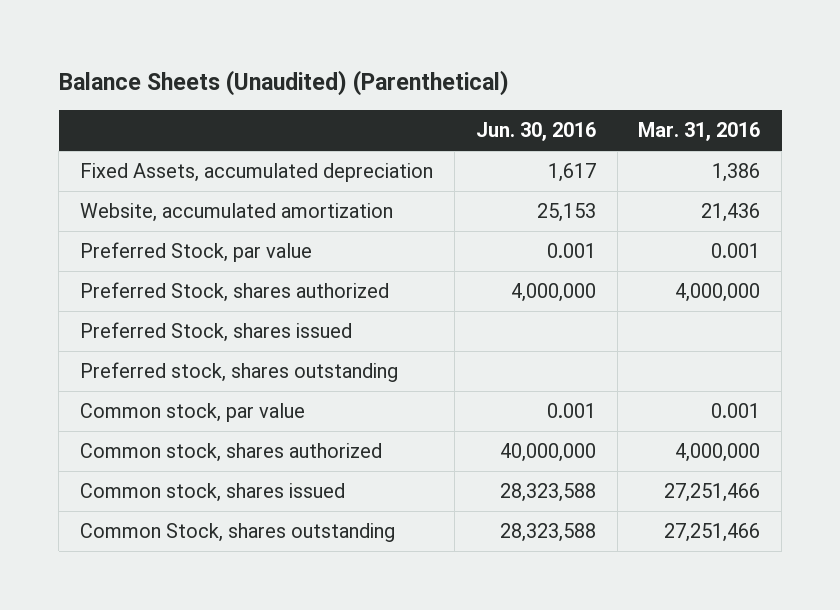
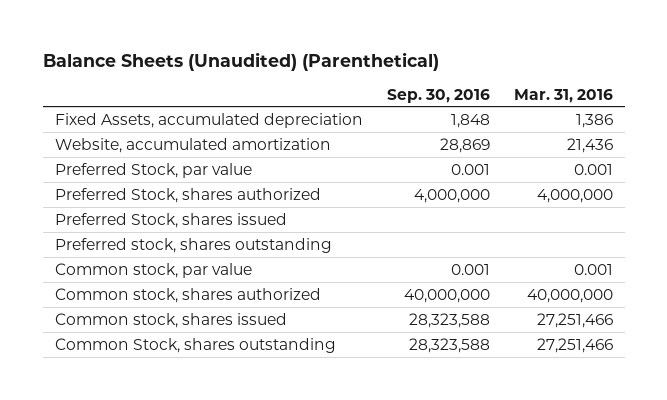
[475,122,596,142] Jun. 30, 2016 -> none
none -> [386,88,490,103] Sep. 30, 2016
[675,443,761,463] 4,000,000 -> [526,288,613,303] 40,000,000

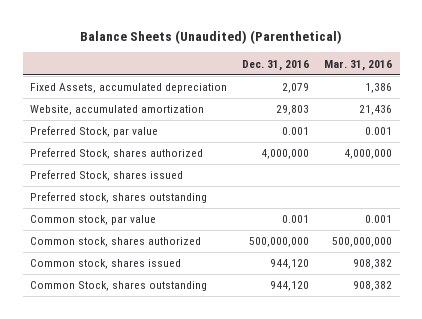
[386,88,490,103] Sep. 30, 2016 -> none
none -> [242,59,310,71] Dec. 31, 2016
[526,288,613,303] 40,000,000 -> [332,237,393,248] 500,000,000
[536,312,613,328] 27,251,466 -> [353,259,393,270] 908,382
[536,337,613,353] 27,251,466 -> [353,281,393,292] 908,382

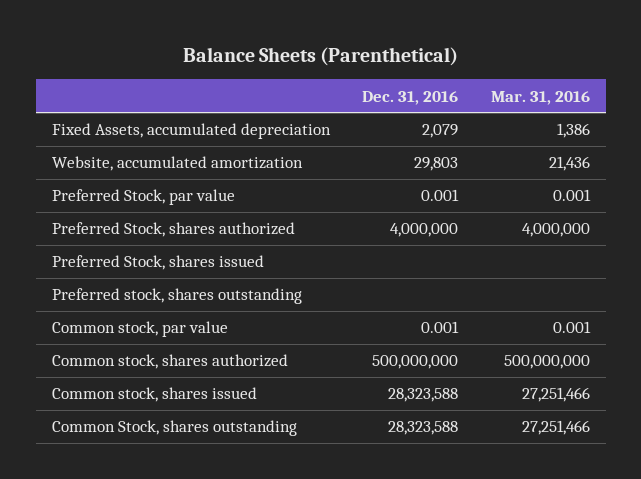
[80,29,343,44] Balance Sheets (Unaudited) (Parenthetical) -> [182,47,458,67] Balance Sheets (Parenthetical)
[270,259,310,270] 944,120 -> [388,388,459,403] 28,323,588
[353,259,393,270] 908,382 -> [521,387,590,403] 27,251,466
[270,281,310,292] 944,120 -> [388,421,459,436] 28,323,588
[353,281,393,292] 908,382 -> [521,420,590,436] 27,251,466

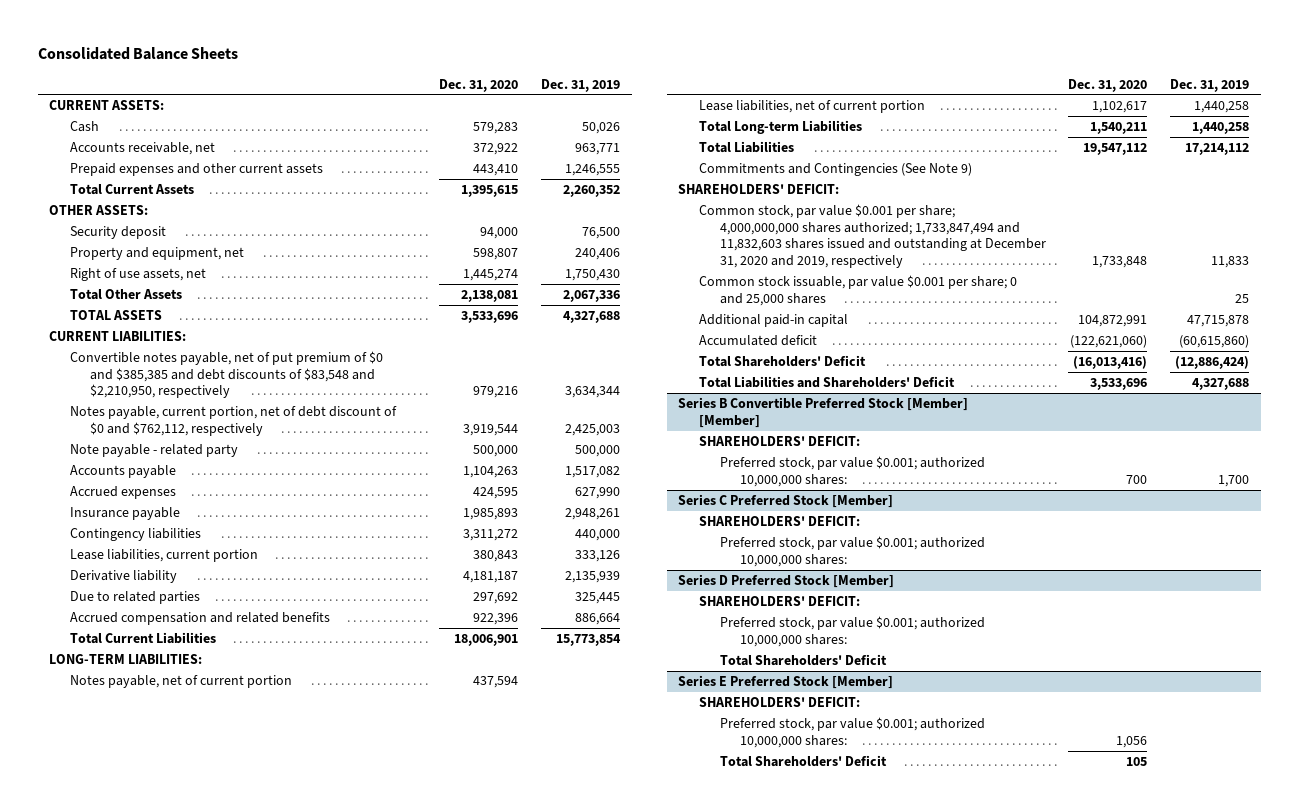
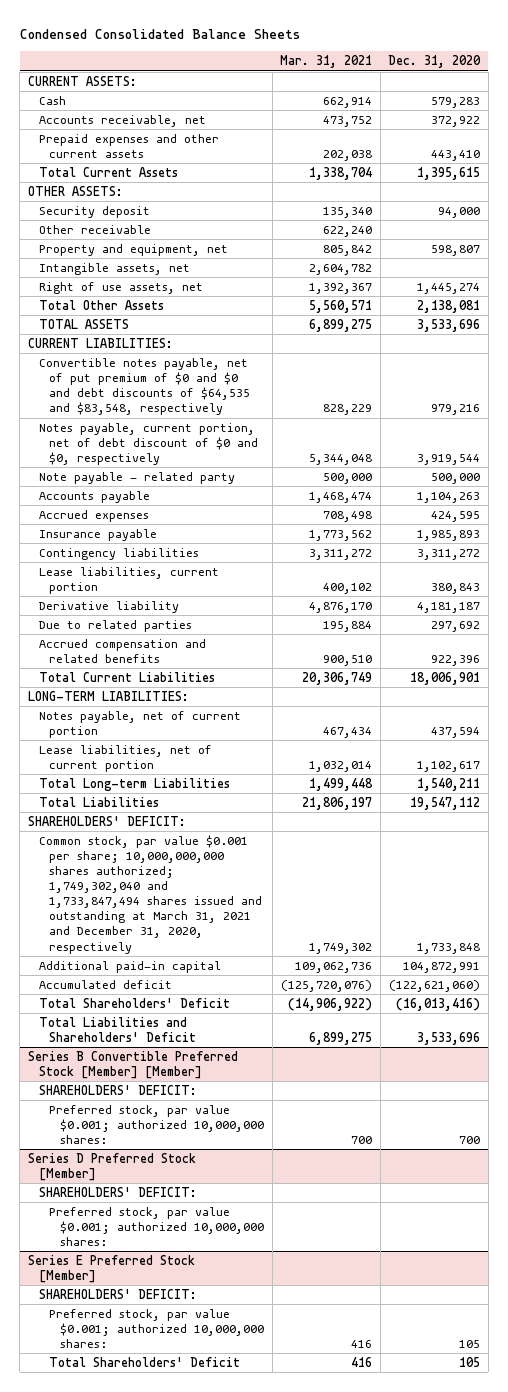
[37,47,238,61] Consolidated Balance Sheets -> [19,29,300,40] Condensed Consolidated Balance Sheets
[541,78,621,92] Dec. 31, 2019 -> none
none -> [280,55,373,69] Mar. 31, 2021
none -> [38,224,151,234] Other receivable
none -> [38,262,190,275] Intangible assets, net
[69,351,383,399] Convertible notes payable, net of put premium of $0 and $385,385 and debt discounts of $83,548 and $2,210,950, respectively -> [38,357,251,416] Convertible notes payable, net of put premium of $0 and $0 and debt discounts of $64,535 and $83,548, respectively
[69,406,397,436] Notes payable, current portion, net of debt discount of $0 and $762,112, respectively -> [38,422,259,466] Notes payable, current portion, net of debt discount of $0 and $0, respectively
[698,163,972,177] Commitments and Contingencies (See Note 9) -> none
[698,275,1017,306] Common stock issuable, par value $0.001 per share; 0 and 25,000 shares -> none
[698,204,1046,269] Common stock, par value $0.001 per share; 4,000,000,000 shares authorized; 1,733,847,494 and 11,832,603 shares issued and outstanding at December 31, 2020 and 2019, respectively -> [38,834,263,954] Common stock, par value $0.001 per share; 10,000,000,000 shares authorized; 1,749,302,040 and 1,733,847,494 shares issued and outstanding at March 31, 2021 and December 31, 2020, respectively
[678,494,894,509] Series C Preferred Stock [Member] -> none
[698,516,860,527] SHAREHOLDERS' DEFICIT: -> none
[719,536,985,567] Preferred stock, par value $0.001; authorized 10,000,000 shares: -> none
[719,654,887,667] Total Shareholders' Deficit -> none
[1116,735,1148,748] 1,056 -> [459,1340,481,1349] 105

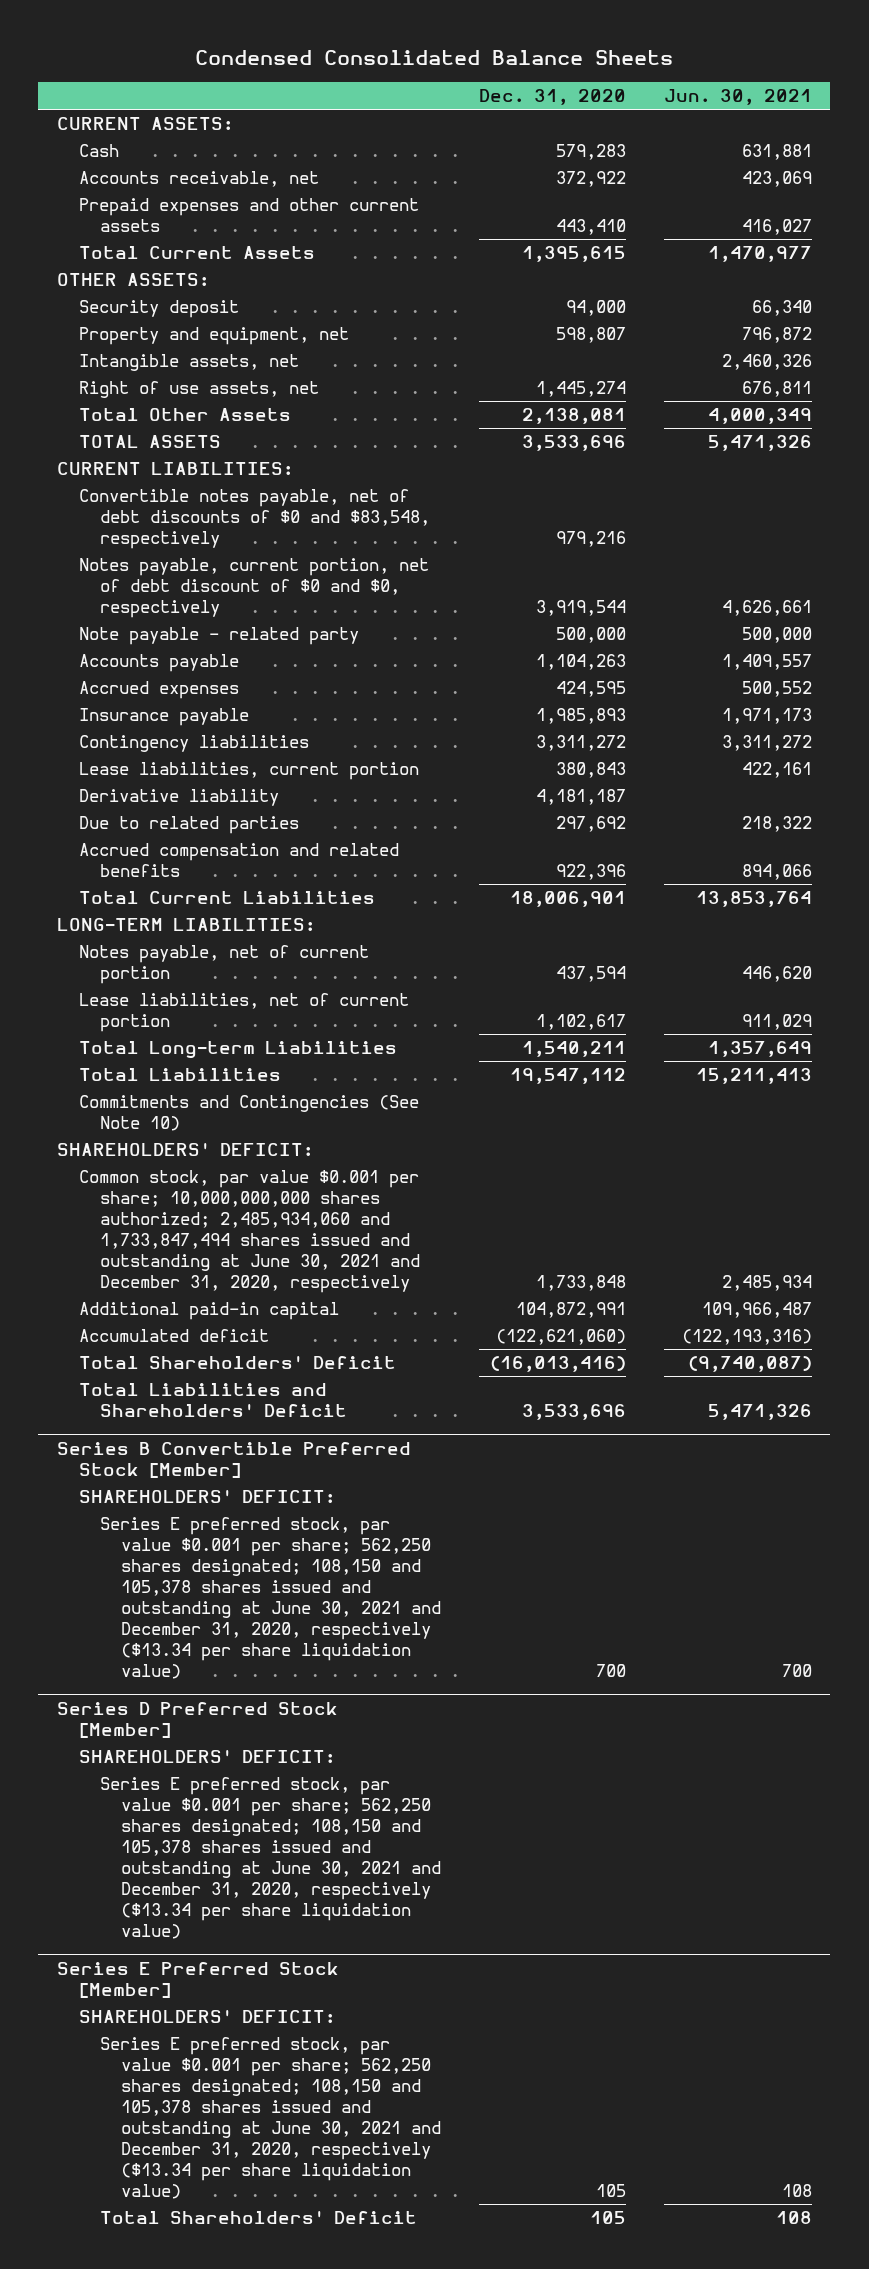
[280,55,373,69] Mar. 31, 2021 -> none
none -> [663,88,812,105] Jun. 30, 2021
[38,224,151,234] Other receivable -> none
[38,357,251,416] Convertible notes payable, net of put premium of $0 and $0 and debt discounts of $64,535 and $83,548, respectively -> [78,489,430,550] Convertible notes payable, net of debt discounts of $0 and $83,548, respectively
none -> [78,1095,419,1132] Commitments and Contingencies (See Note 10)
[38,834,263,954] Common stock, par value $0.001 per share; 10,000,000,000 shares authorized; 1,749,302,040 and 1,733,847,494 shares issued and outstanding at March 31, 2021 and December 31, 2020, respectively -> [78,1170,420,1293] Common stock, par value $0.001 per share; 10,000,000,000 shares authorized; 2,485,934,060 and 1,733,847,494 shares issued and outstanding at June 30, 2021 and December 31, 2020, respectively
[27,1050,238,1079] Series B Convertible Preferred Stock [Member] [Member] -> [57,1441,412,1478] Series B Convertible Preferred Stock [Member]
[49,1104,265,1145] Preferred stock, par value $0.001; authorized 10,000,000 shares: -> [99,1517,442,1679] Series E preferred stock, par value $0.001 per share; 562,250 shares designated; 108,150 and 105,378 shares issued and outstanding at June 30, 2021 and December 31, 2020, respectively ($13.34 per share liquidation value)
[49,1206,265,1247] Preferred stock, par value $0.001; authorized 10,000,000 shares: -> [99,1777,442,1939] Series E preferred stock, par value $0.001 per share; 562,250 shares designated; 108,150 and 105,378 shares issued and outstanding at June 30, 2021 and December 31, 2020, respectively ($13.34 per share liquidation value)
[49,1308,265,1349] Preferred stock, par value $0.001; authorized 10,000,000 shares: -> [99,2037,442,2199] Series E preferred stock, par value $0.001 per share; 562,250 shares designated; 108,150 and 105,378 shares issued and outstanding at June 30, 2021 and December 31, 2020, respectively ($13.34 per share liquidation value)

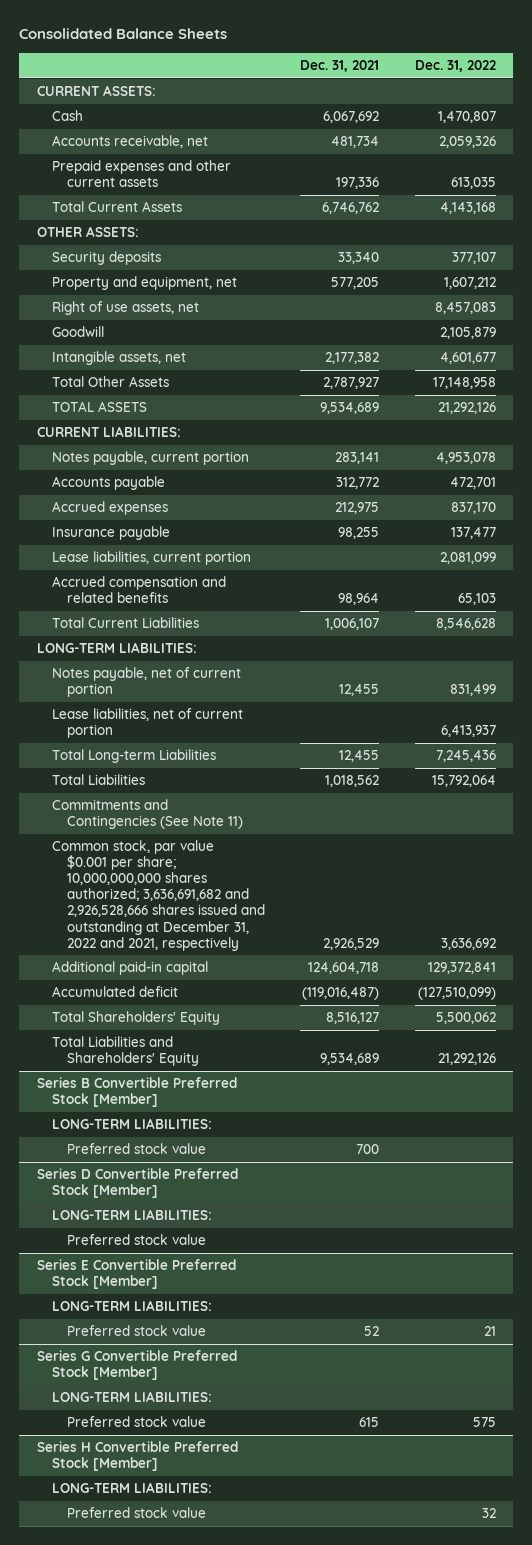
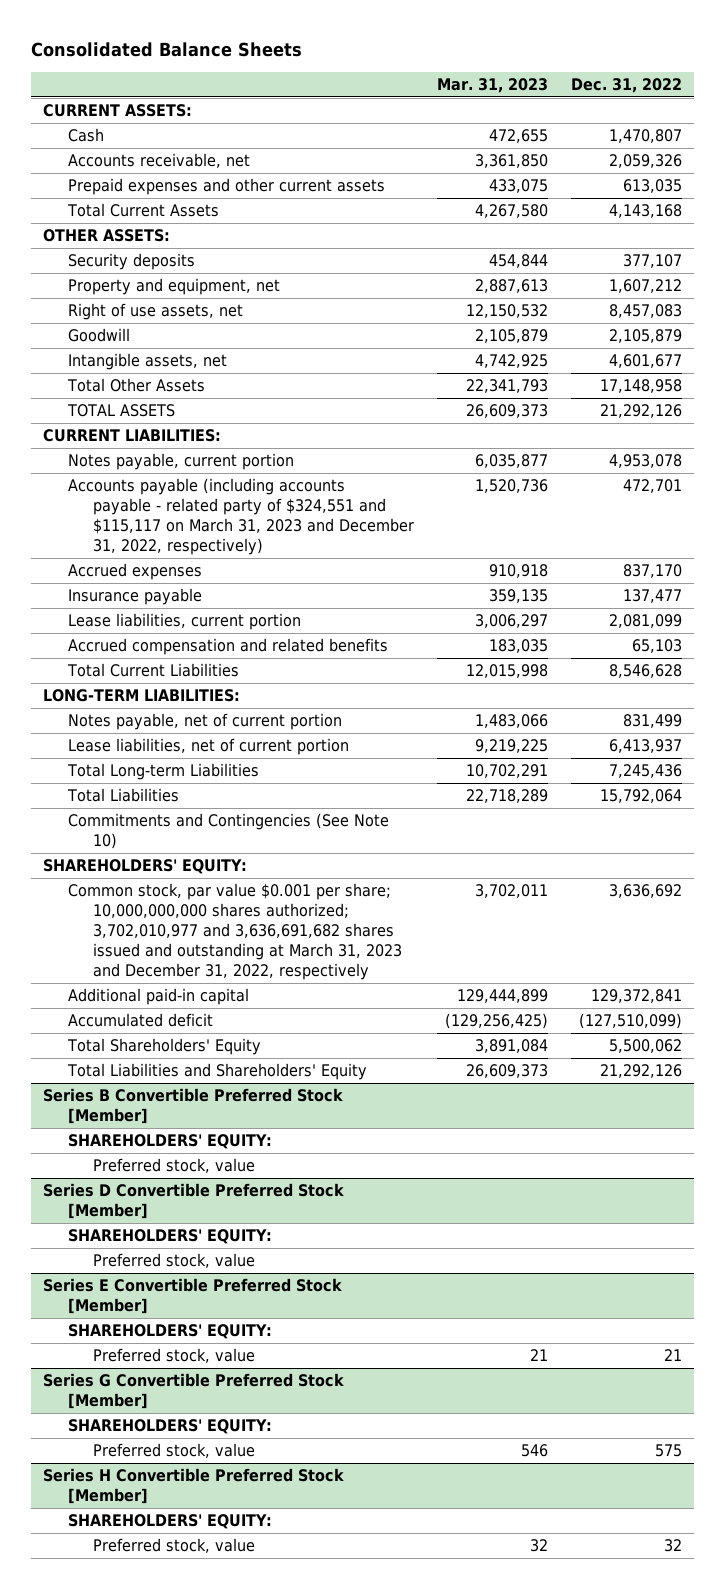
[300,59,380,72] Dec. 31, 2021 -> none
none -> [436,77,548,93] Mar. 31, 2023
[51,476,165,491] Accounts payable -> [67,478,414,556] Accounts payable (including accounts payable - related party of $324,551 and $115,117 on March 31, 2023 and December 31, 2022, respectively)
[51,799,243,830] Commitments and Contingencies (See Note 11) -> [67,813,389,850] Commitments and Contingencies (See Note 10)
none -> [42,859,247,875] SHAREHOLDERS' EQUITY:
[51,840,265,951] Common stock, par value $0.001 per share; 10,000,000,000 shares authorized; 3,636,691,682 and 2,926,528,666 shares issued and outstanding at December 31, 2022 and 2021, respectively -> [67,883,402,981] Common stock, par value $0.001 per share; 10,000,000,000 shares authorized; 3,702,010,977 and 3,636,691,682 shares issued and outstanding at March 31, 2023 and December 31, 2022, respectively
[51,1118,212,1130] LONG-TERM LIABILITIES: -> none
none -> [67,1134,272,1150] SHAREHOLDERS' EQUITY:
[66,1143,206,1155] Preferred stock value -> [92,1158,255,1174] Preferred stock, value
[51,1209,212,1221] LONG-TERM LIABILITIES: -> none
none -> [67,1229,272,1245] SHAREHOLDERS' EQUITY:
[66,1234,206,1246] Preferred stock value -> [92,1253,255,1269] Preferred stock, value
[51,1300,212,1312] LONG-TERM LIABILITIES: -> none
none -> [67,1324,272,1340] SHAREHOLDERS' EQUITY:
[66,1325,206,1337] Preferred stock value -> [92,1348,255,1364] Preferred stock, value
[51,1391,212,1403] LONG-TERM LIABILITIES: -> none
none -> [67,1419,272,1435] SHAREHOLDERS' EQUITY:
[66,1416,206,1428] Preferred stock value -> [92,1443,255,1459] Preferred stock, value
[51,1482,212,1494] LONG-TERM LIABILITIES: -> none
none -> [67,1514,272,1530] SHAREHOLDERS' EQUITY:
[66,1507,206,1519] Preferred stock value -> [92,1538,255,1554] Preferred stock, value

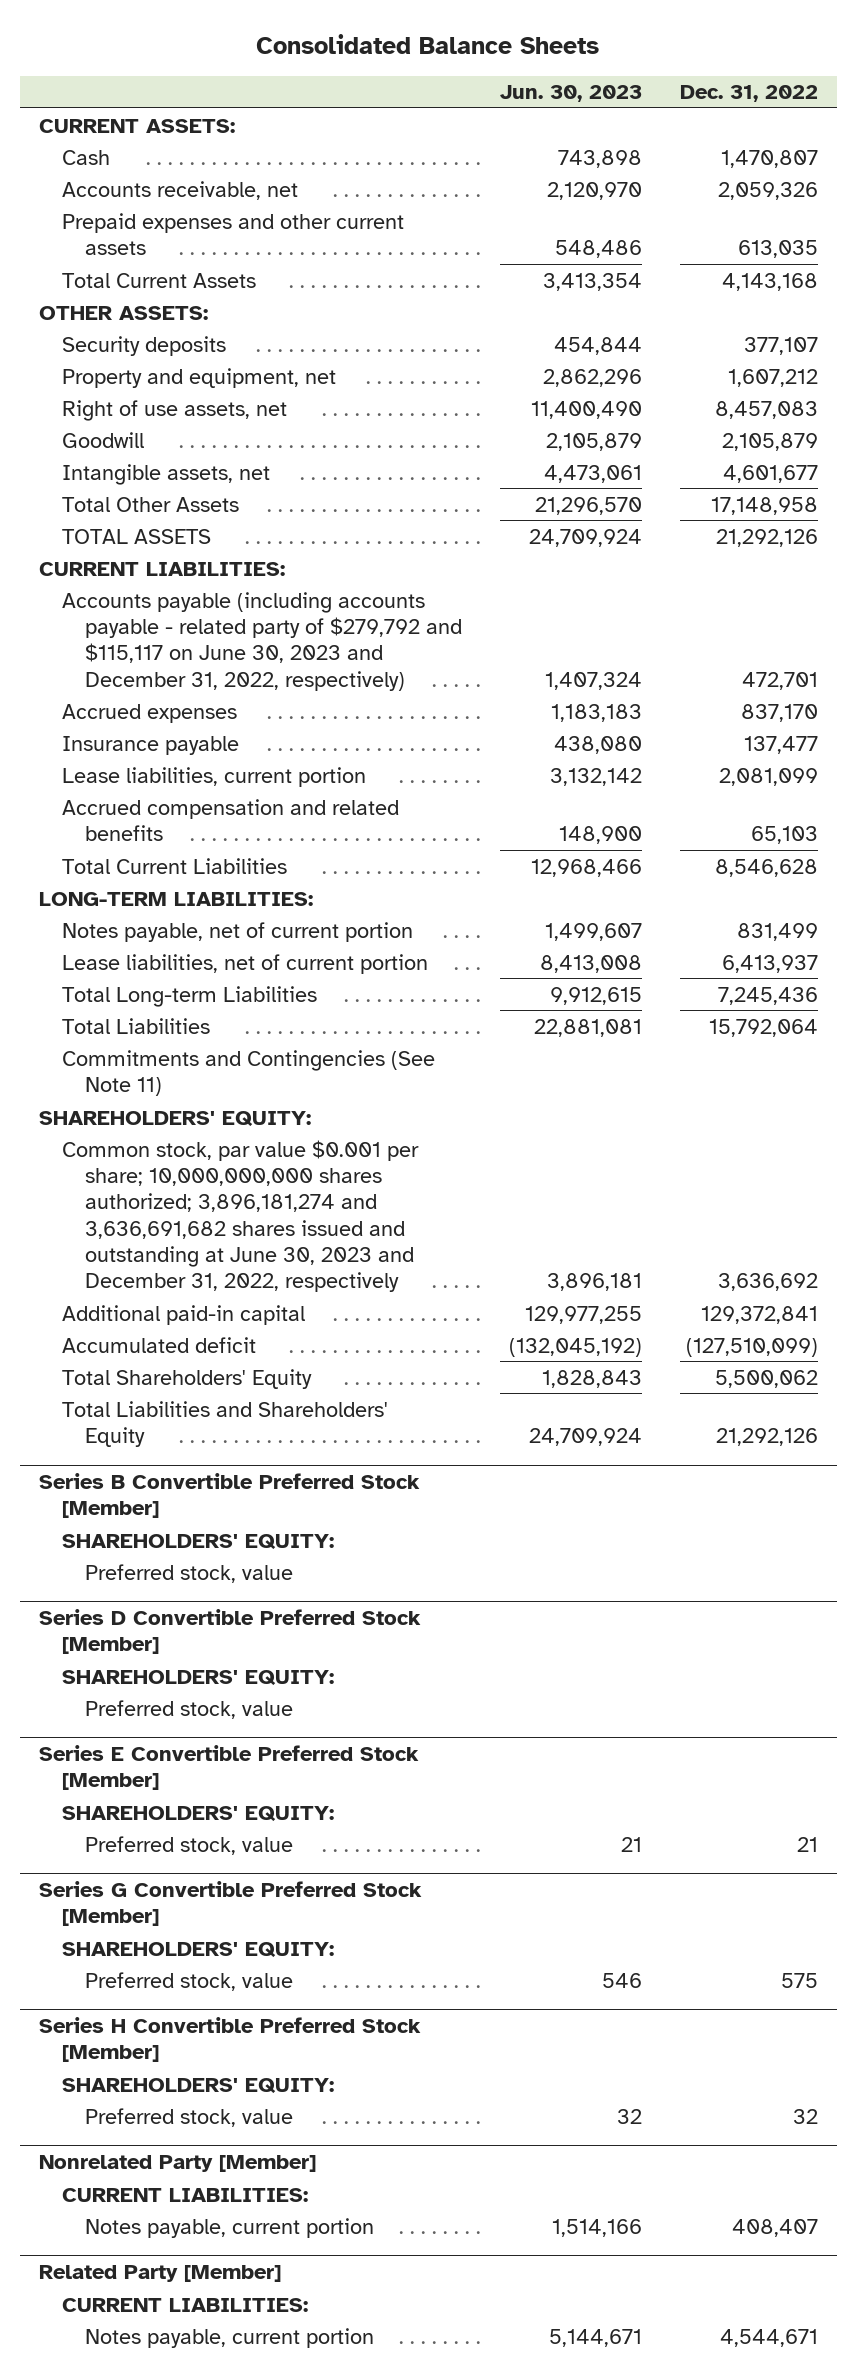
[436,77,548,93] Mar. 31, 2023 -> none
none -> [499,85,642,103] Jun. 30, 2023
[67,453,294,471] Notes payable, current portion -> none
[67,478,414,556] Accounts payable (including accounts payable - related party of $324,551 and $115,117 on March 31, 2023 and December 31, 2022, respectively) -> [62,591,462,691] Accounts payable (including accounts payable - related party of $279,792 and $115,117 on June 30, 2023 and December 31, 2022, respectively)
[67,813,389,850] Commitments and Contingencies (See Note 10) -> [62,1049,436,1096] Commitments and Contingencies (See Note 11)
[67,883,402,981] Common stock, par value $0.001 per share; 10,000,000,000 shares authorized; 3,702,010,977 and 3,636,691,682 shares issued and outstanding at March 31, 2023 and December 31, 2022, respectively -> [62,1139,420,1293] Common stock, par value $0.001 per share; 10,000,000,000 shares authorized; 3,896,181,274 and 3,636,691,682 shares issued and outstanding at June 30, 2023 and December 31, 2022, respectively
none -> [39,2154,317,2172] Nonrelated Party [Member]
none -> [62,2187,309,2202] CURRENT LIABILITIES:
none -> [84,2217,374,2238] Notes payable, current portion
none -> [39,2264,282,2282] Related Party [Member]
none -> [62,2297,309,2312] CURRENT LIABILITIES:
none -> [84,2327,374,2348] Notes payable, current portion

